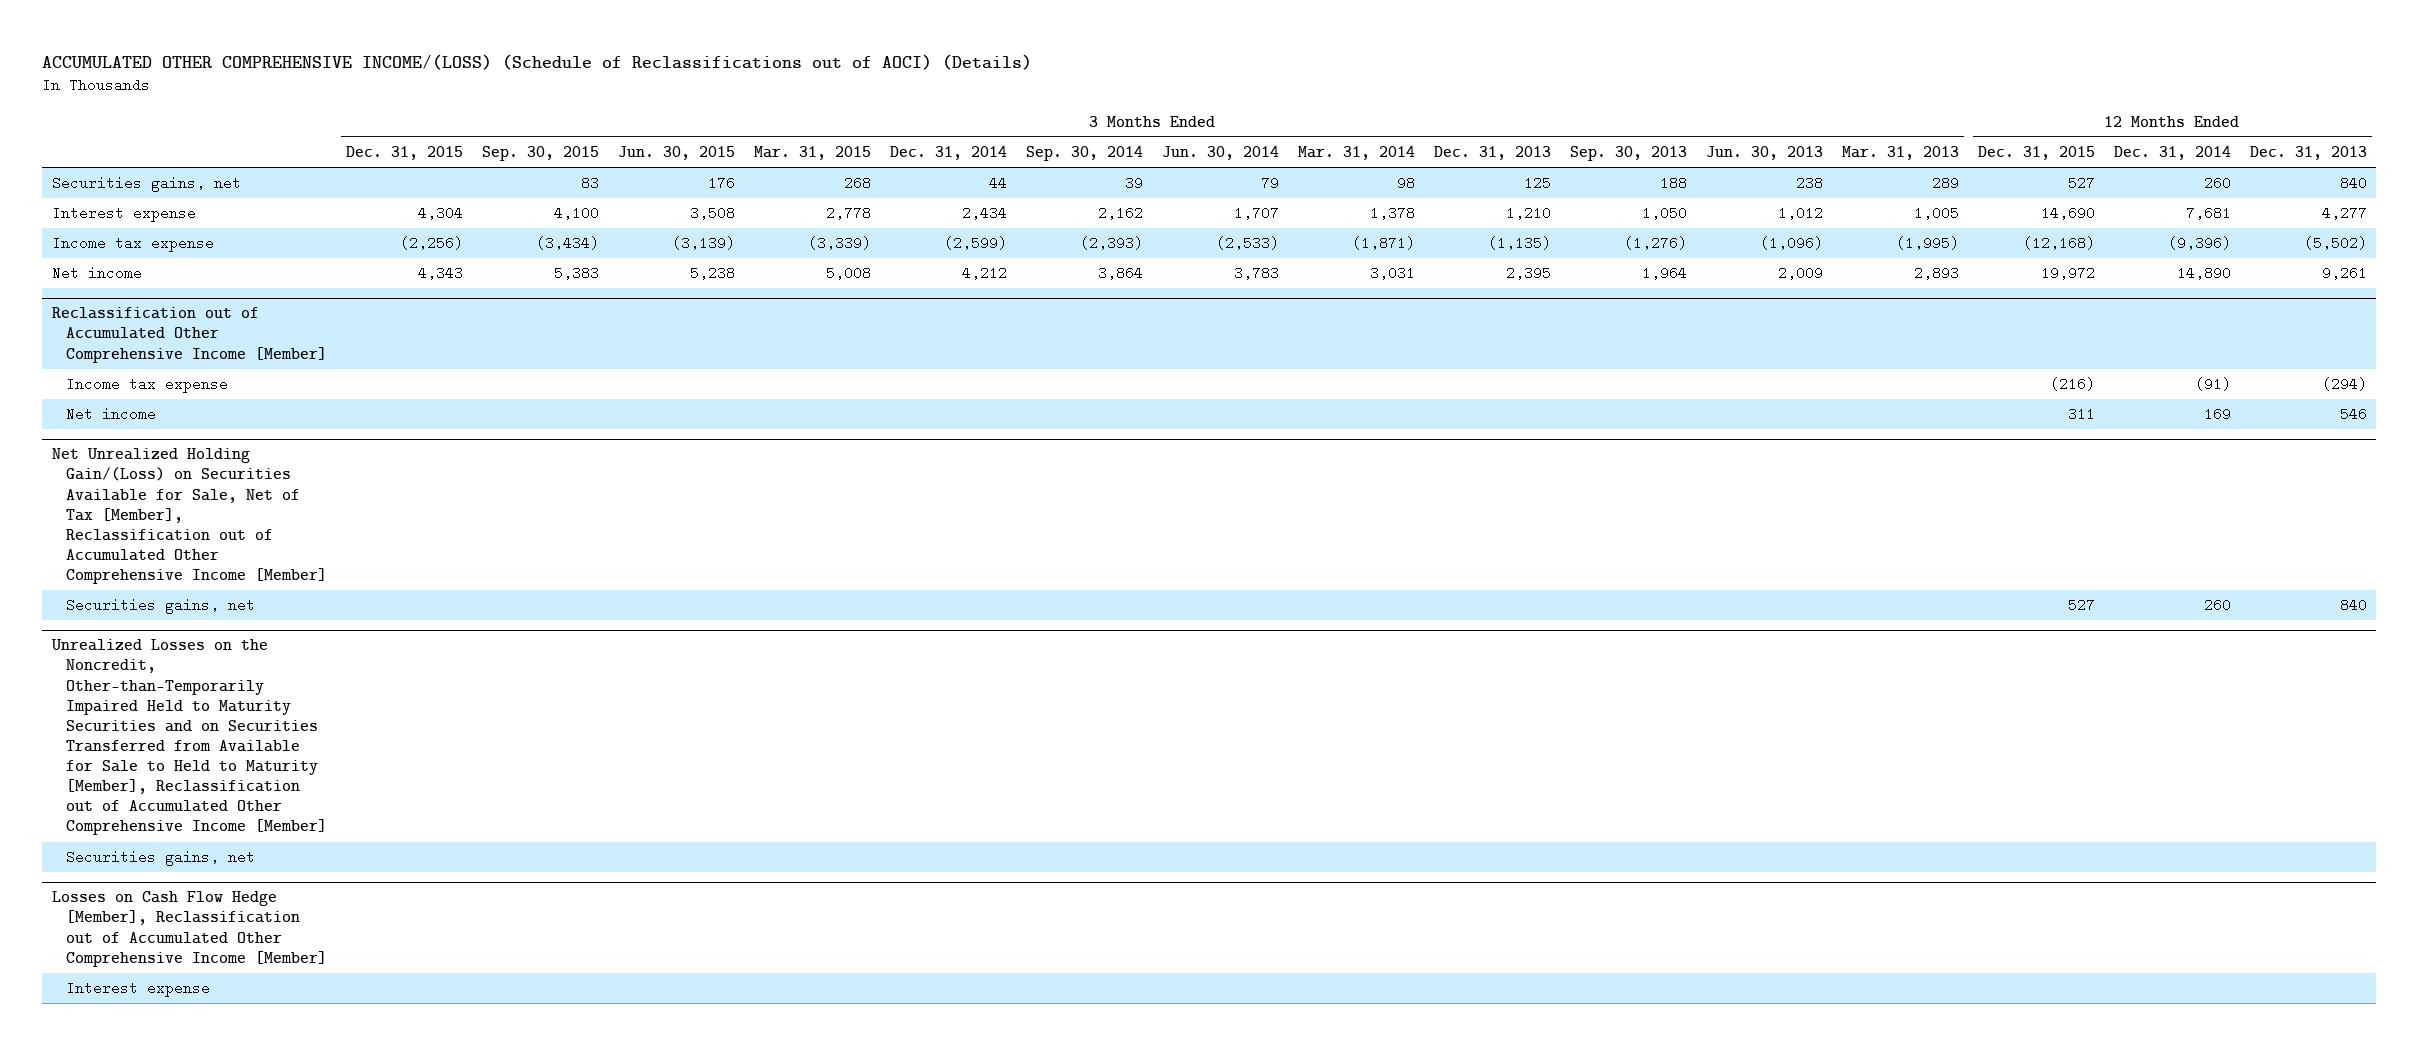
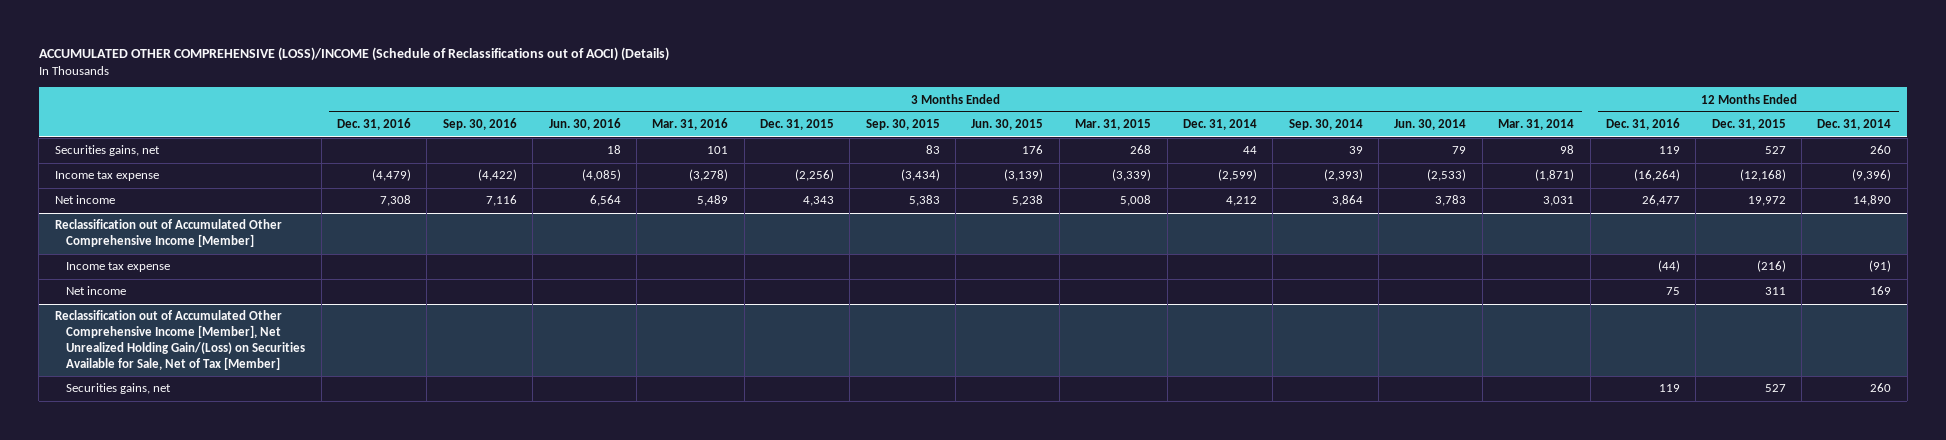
[42,53,1033,70] ACCUMULATED OTHER COMPREHENSIVE INCOME/(LOSS) (Schedule of Reclassifications out of AOCI) (Details) -> [38,47,669,62] ACCUMULATED OTHER COMPREHENSIVE (LOSS)/INCOME (Schedule of Reclassifications out of AOCI) (Details)
[1433,145,1551,160] Dec. 31, 2013 -> none
[1569,145,1687,161] Sep. 30, 2013 -> none
[1705,145,1823,160] Jun. 30, 2013 -> none
[1841,145,1959,160] Mar. 31, 2013 -> none
[2249,145,2367,160] Dec. 31, 2013 -> none
none -> [337,118,412,131] Dec. 31, 2016
none -> [442,118,517,131] Sep. 30, 2016
none -> [548,118,621,131] Jun. 30, 2016
none -> [652,118,729,131] Mar. 31, 2016
none -> [1605,118,1680,131] Dec. 31, 2016
[51,206,196,223] Interest expense -> none
[51,448,327,585] Net Unrealized Holding Gain/(Loss) on Securities Available for Sale, Net of Tax [Member], Reclassification out of Accumulated Other Comprehensive Income [Member] -> [54,310,306,370] Reclassification out of Accumulated Other Comprehensive Income [Member], Net Unrealized Holding Gain/(Loss) on Securities Available for Sale, Net of Tax [Member]
[50,639,327,836] Unrealized Losses on the Noncredit, Other-than-Temporarily Impaired Held to Maturity Securities and on Securities Transferred from Available for Sale to Held to Maturity [Member], Reclassification out of Accumulated Other Comprehensive Income [Member] -> none
[65,850,255,867] Securities gains, net -> none
[51,891,327,967] Losses on Cash Flow Hedge [Member], Reclassification out of Accumulated Other Comprehensive Income [Member] -> none
[65,981,210,998] Interest expense -> none

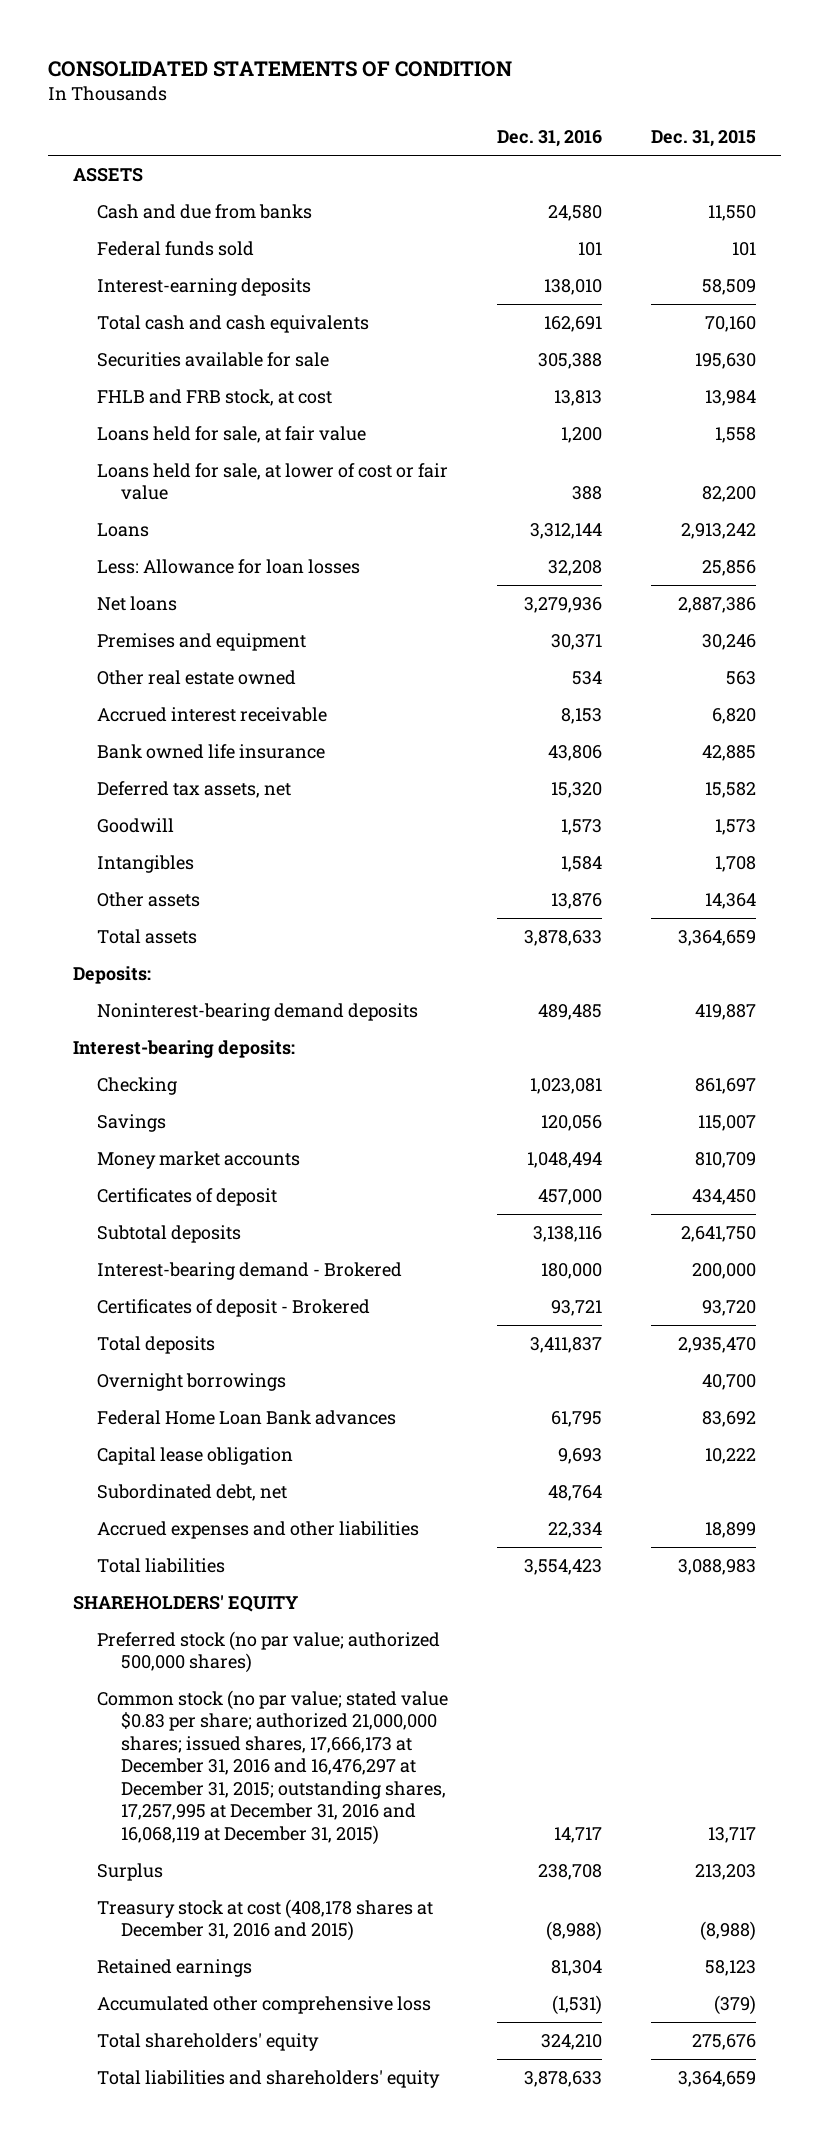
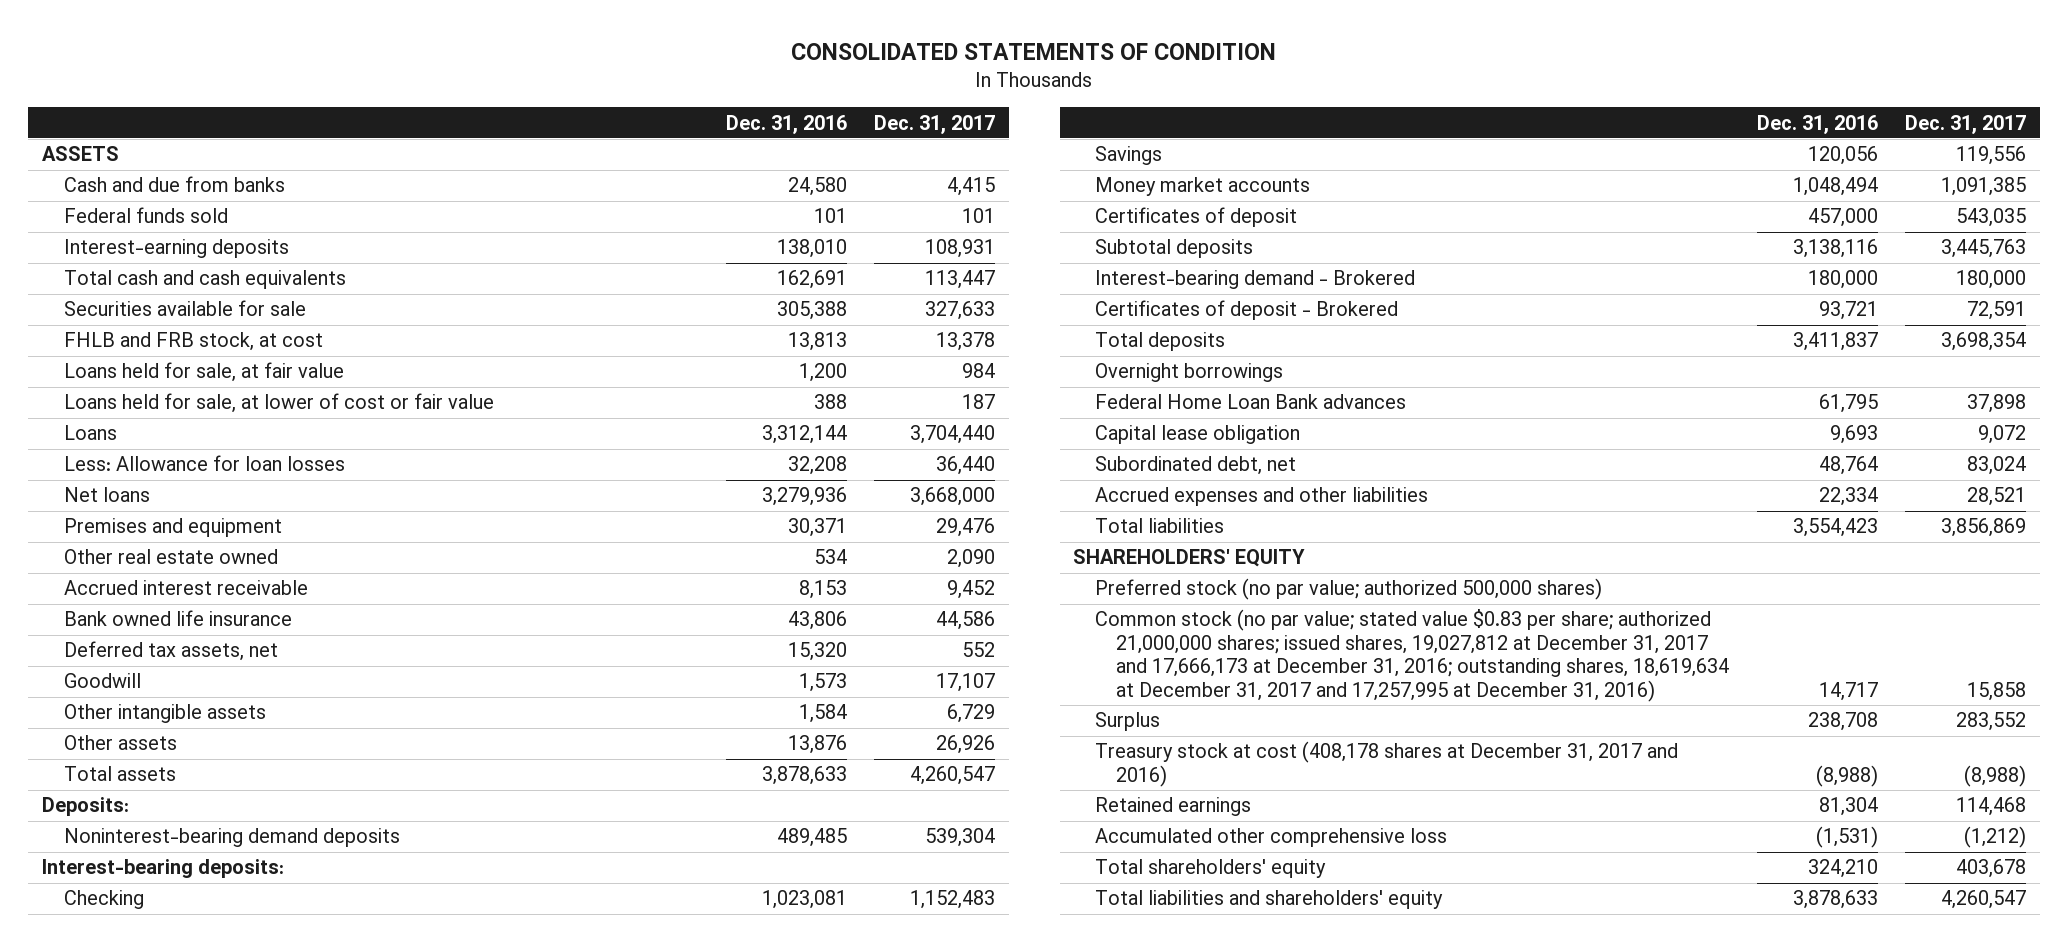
[651,130,757,148] Dec. 31, 2015 -> none
none -> [874,114,996,134] Dec. 31, 2017
[96,854,194,873] Intangibles -> [63,704,266,724] Other intangible assets
[96,1689,448,1845] Common stock (no par value; stated value $0.83 per share; authorized 21,000,000 shares; issued shares, 17,666,173 at December 31, 2016 and 16,476,297 at December 31, 2015; outstanding shares, 17,257,995 at December 31, 2016 and 16,068,119 at December 31, 2015) -> [1094,609,1730,702] Common stock (no par value; stated value $0.83 per share; authorized 21,000,000 shares; issued shares, 19,027,812 at December 31, 2017 and 17,666,173 at December 31, 2016; outstanding shares, 18,619,634 at December 31, 2017 and 17,257,995 at December 31, 2016)
[96,1898,433,1942] Treasury stock at cost (408,178 shares at December 31, 2016 and 2015) -> [1094,741,1678,787] Treasury stock at cost (408,178 shares at December 31, 2017 and 2016)

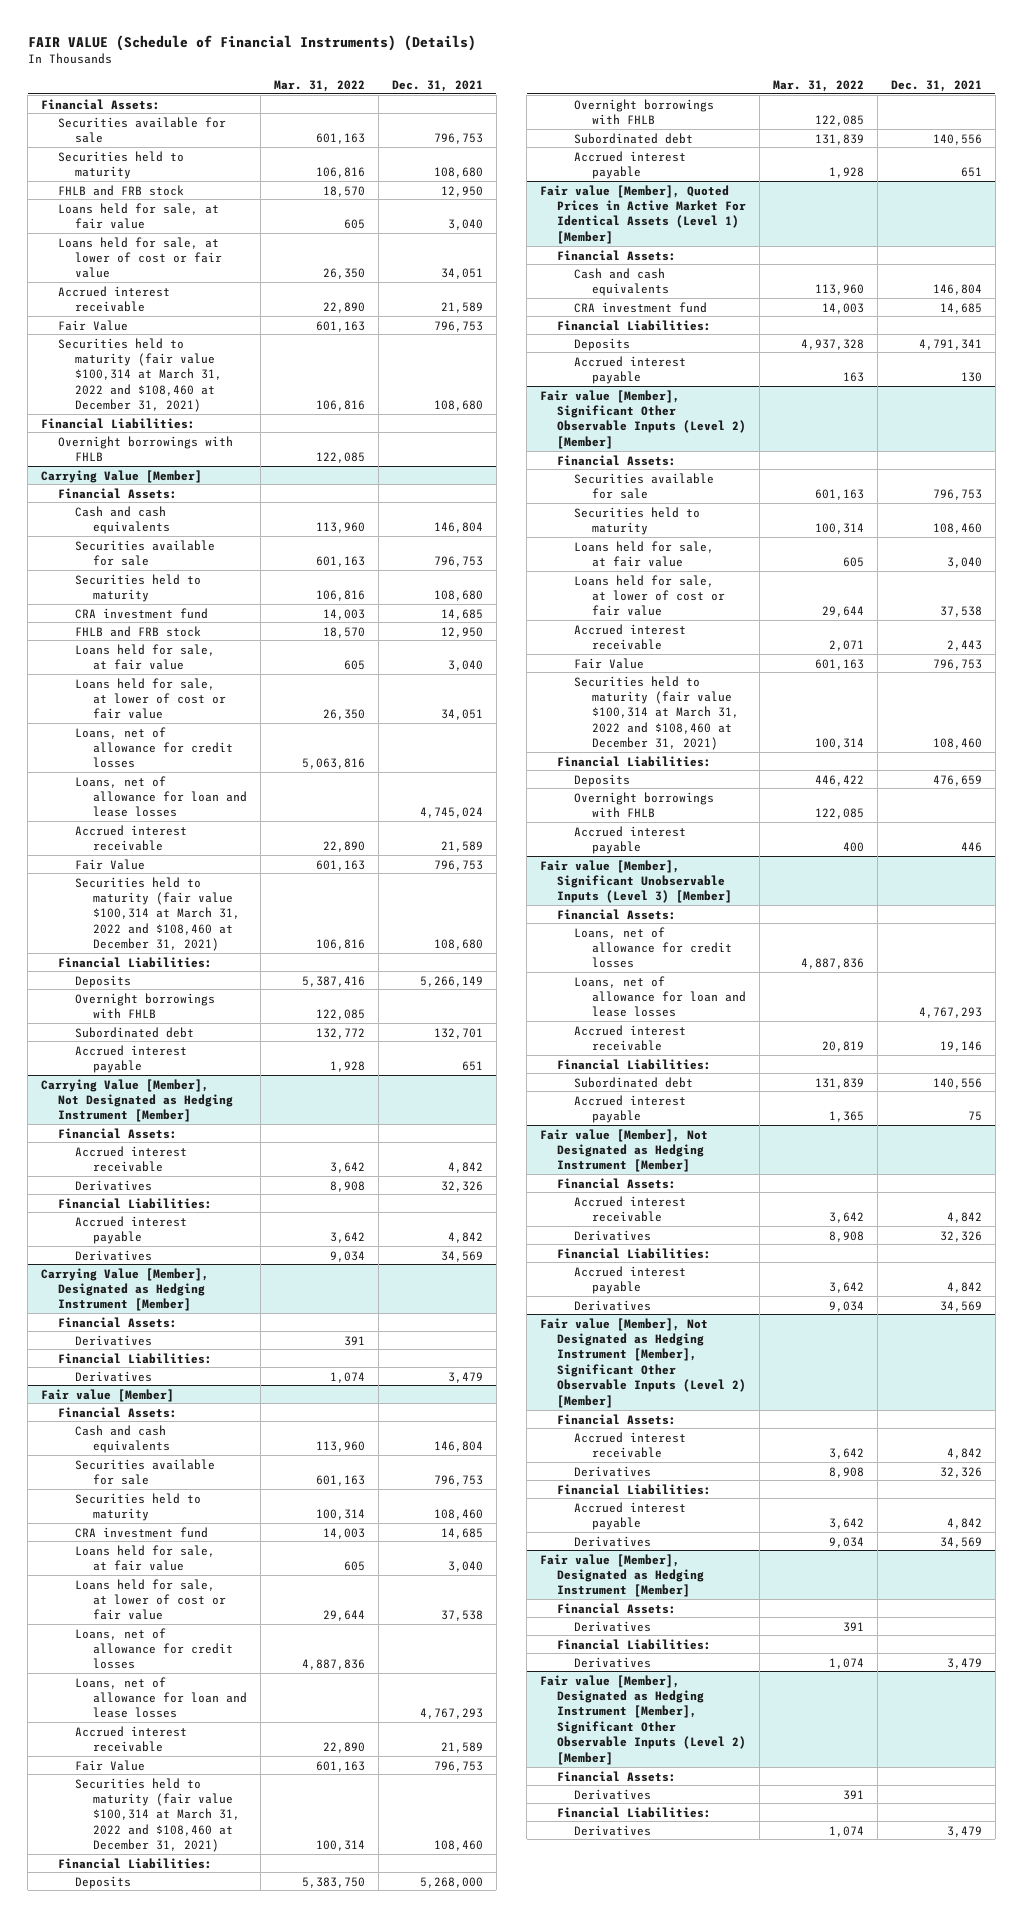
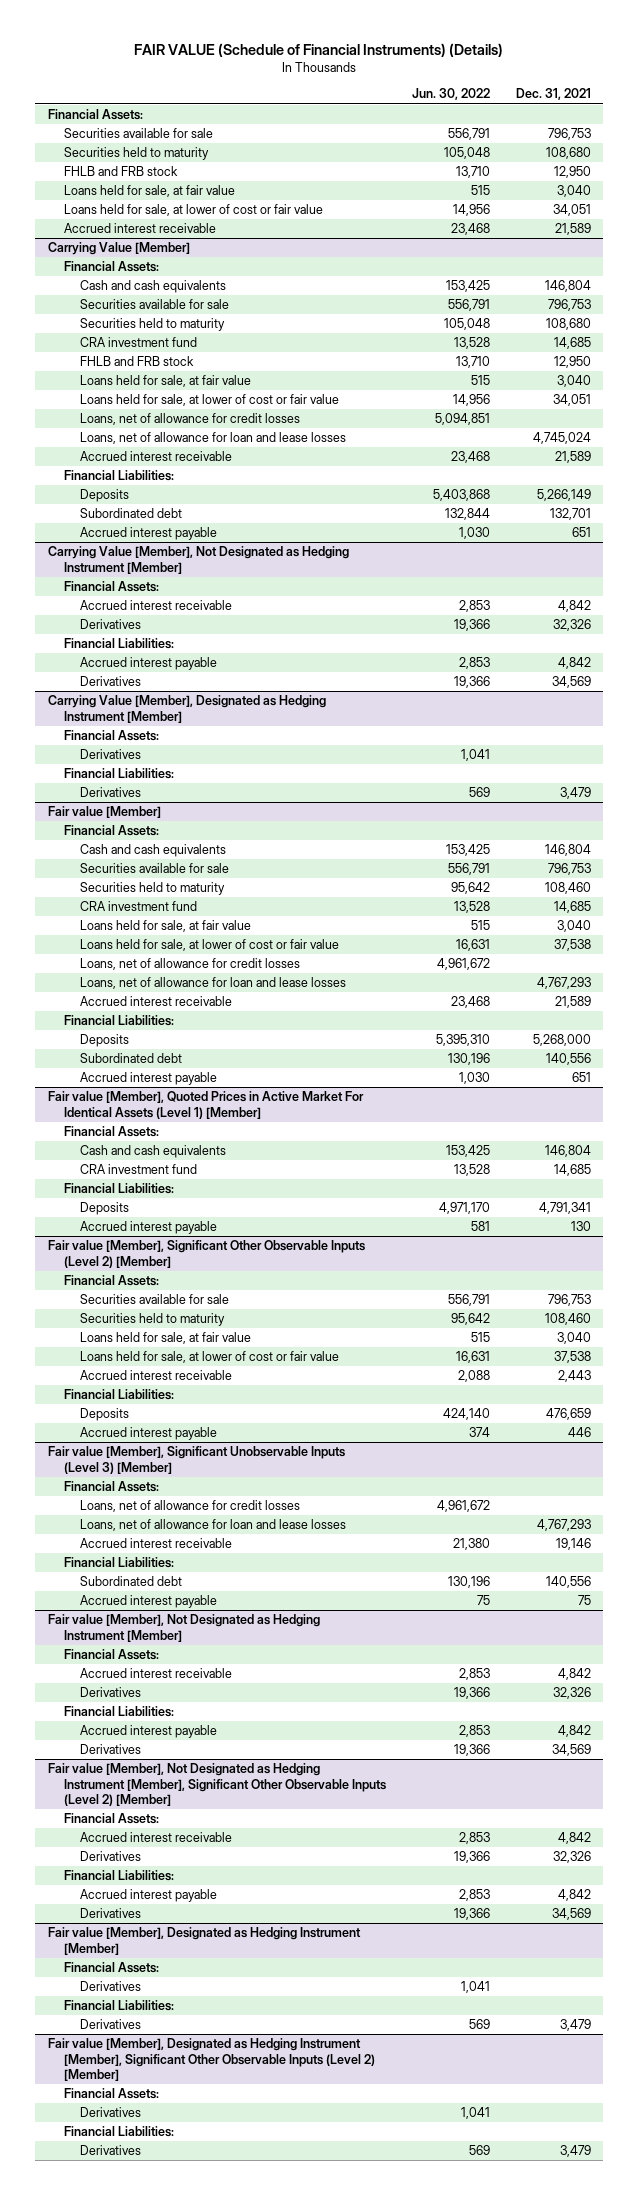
[273,79,365,92] Mar. 31, 2022 -> none
none -> [411,88,490,101] Jun. 30, 2022
[58,319,129,331] Fair Value -> none
[58,337,223,413] Securities held to maturity (fair value $100,314 at March 31, 2022 and $108,460 at December 31, 2021) -> none
[40,417,195,429] Financial Liabilities: -> none
[58,435,234,461] Overnight borrowings with FHLB -> none
[75,858,146,870] Fair Value -> none
[75,876,240,952] Securities held to maturity (fair value $100,314 at March 31, 2022 and $108,460 at December 31, 2021) -> none
[75,992,216,1018] Overnight borrowings with FHLB -> none
[75,1759,146,1771] Fair Value -> none
[75,1777,240,1853] Securities held to maturity (fair value $100,314 at March 31, 2022 and $108,460 at December 31, 2021) -> none
[574,98,715,124] Overnight borrowings with FHLB -> none
[574,657,645,669] Fair Value -> none
[574,675,739,751] Securities held to maturity (fair value $100,314 at March 31, 2022 and $108,460 at December 31, 2021) -> none
[574,791,715,817] Overnight borrowings with FHLB -> none

